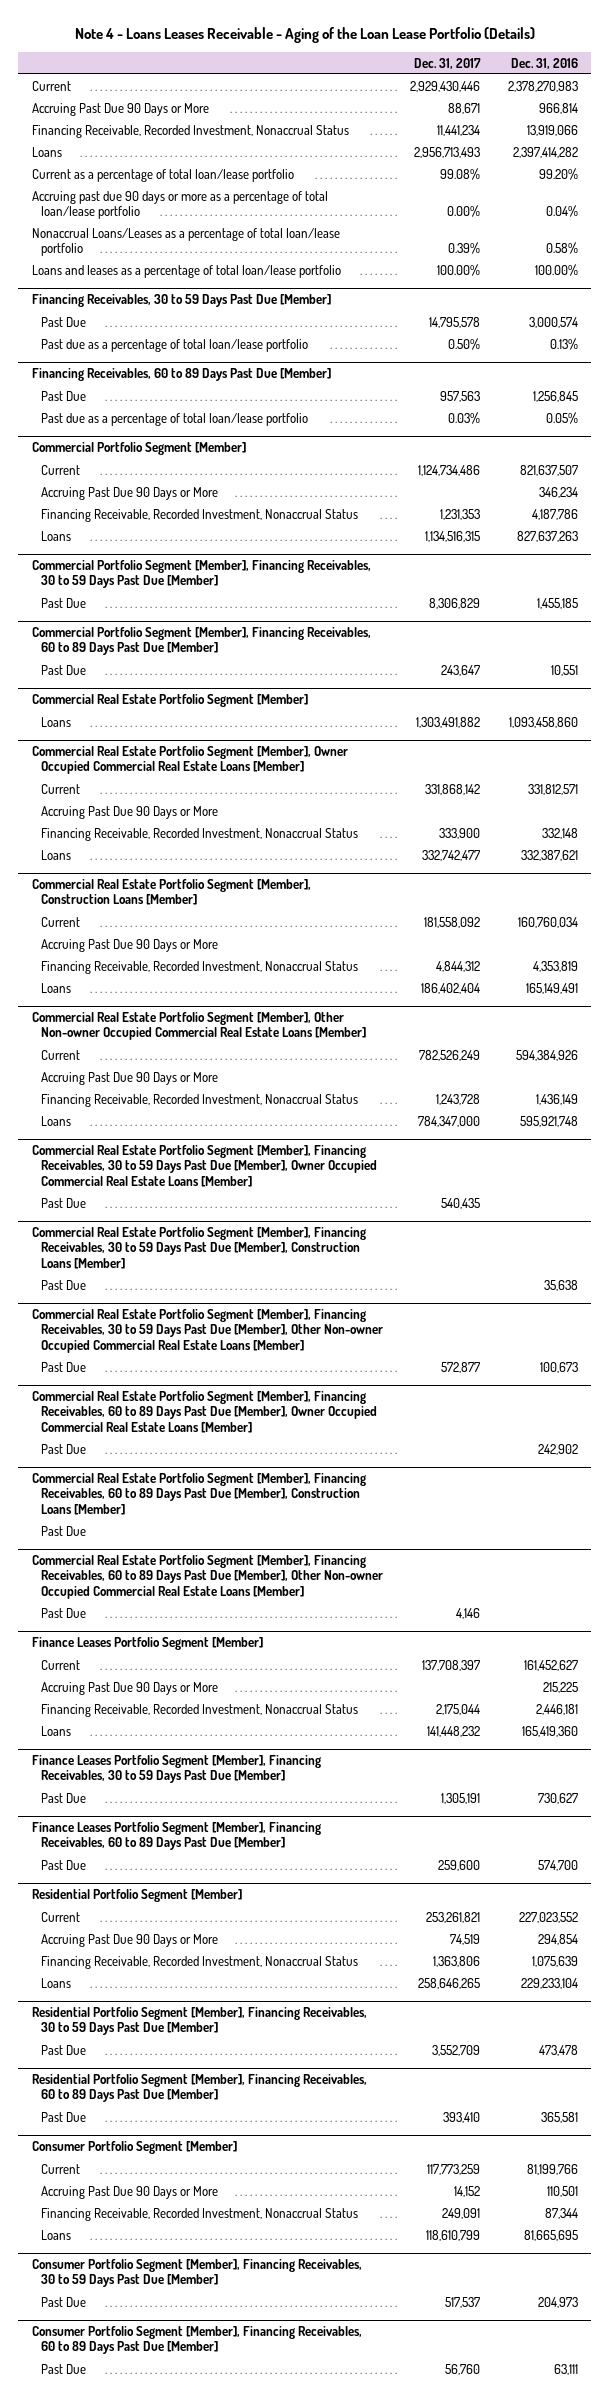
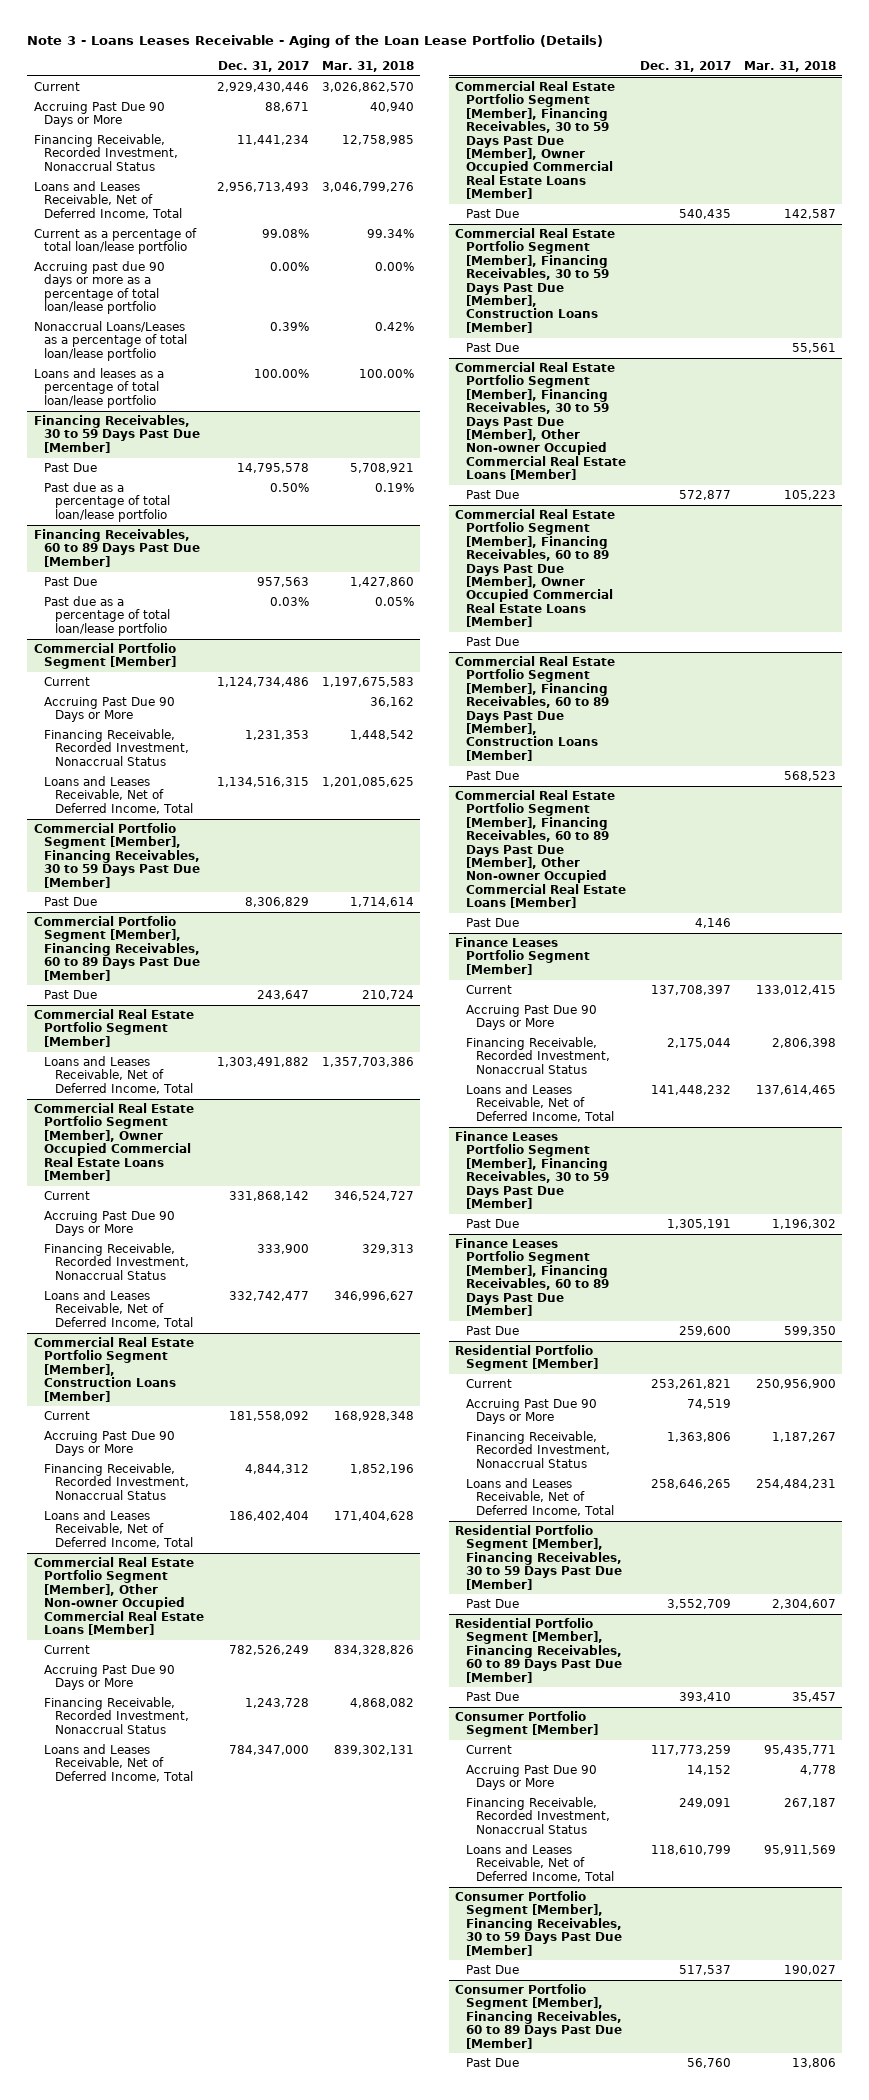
[74,26,535,43] Note 4 - Loans Leases Receivable - Aging of the Loan Lease Portfolio (Details) -> [27,34,604,48] Note 3 - Loans Leases Receivable - Aging of the Loan Lease Portfolio (Details)
[510,57,578,69] Dec. 31, 2016 -> none
none -> [321,61,414,73] Mar. 31, 2018
[31,146,62,157] Loans -> [33,181,183,219] Loans and Leases Receivable, Net of Deferred Income, Total
[41,530,72,541] Loans -> [44,776,193,814] Loans and Leases Receivable, Net of Deferred Income, Total
[41,716,72,727] Loans -> [44,1056,193,1094] Loans and Leases Receivable, Net of Deferred Income, Total
[41,849,72,860] Loans -> [44,1290,193,1328] Loans and Leases Receivable, Net of Deferred Income, Total
[41,982,72,993] Loans -> [44,1510,193,1548] Loans and Leases Receivable, Net of Deferred Income, Total
[41,1115,72,1126] Loans -> [44,1744,193,1782] Loans and Leases Receivable, Net of Deferred Income, Total
[41,1725,72,1736] Loans -> [465,1084,615,1122] Loans and Leases Receivable, Net of Deferred Income, Total
[41,1977,72,1988] Loans -> [465,1478,615,1516] Loans and Leases Receivable, Net of Deferred Income, Total
[41,2229,72,2240] Loans -> [465,1844,615,1882] Loans and Leases Receivable, Net of Deferred Income, Total

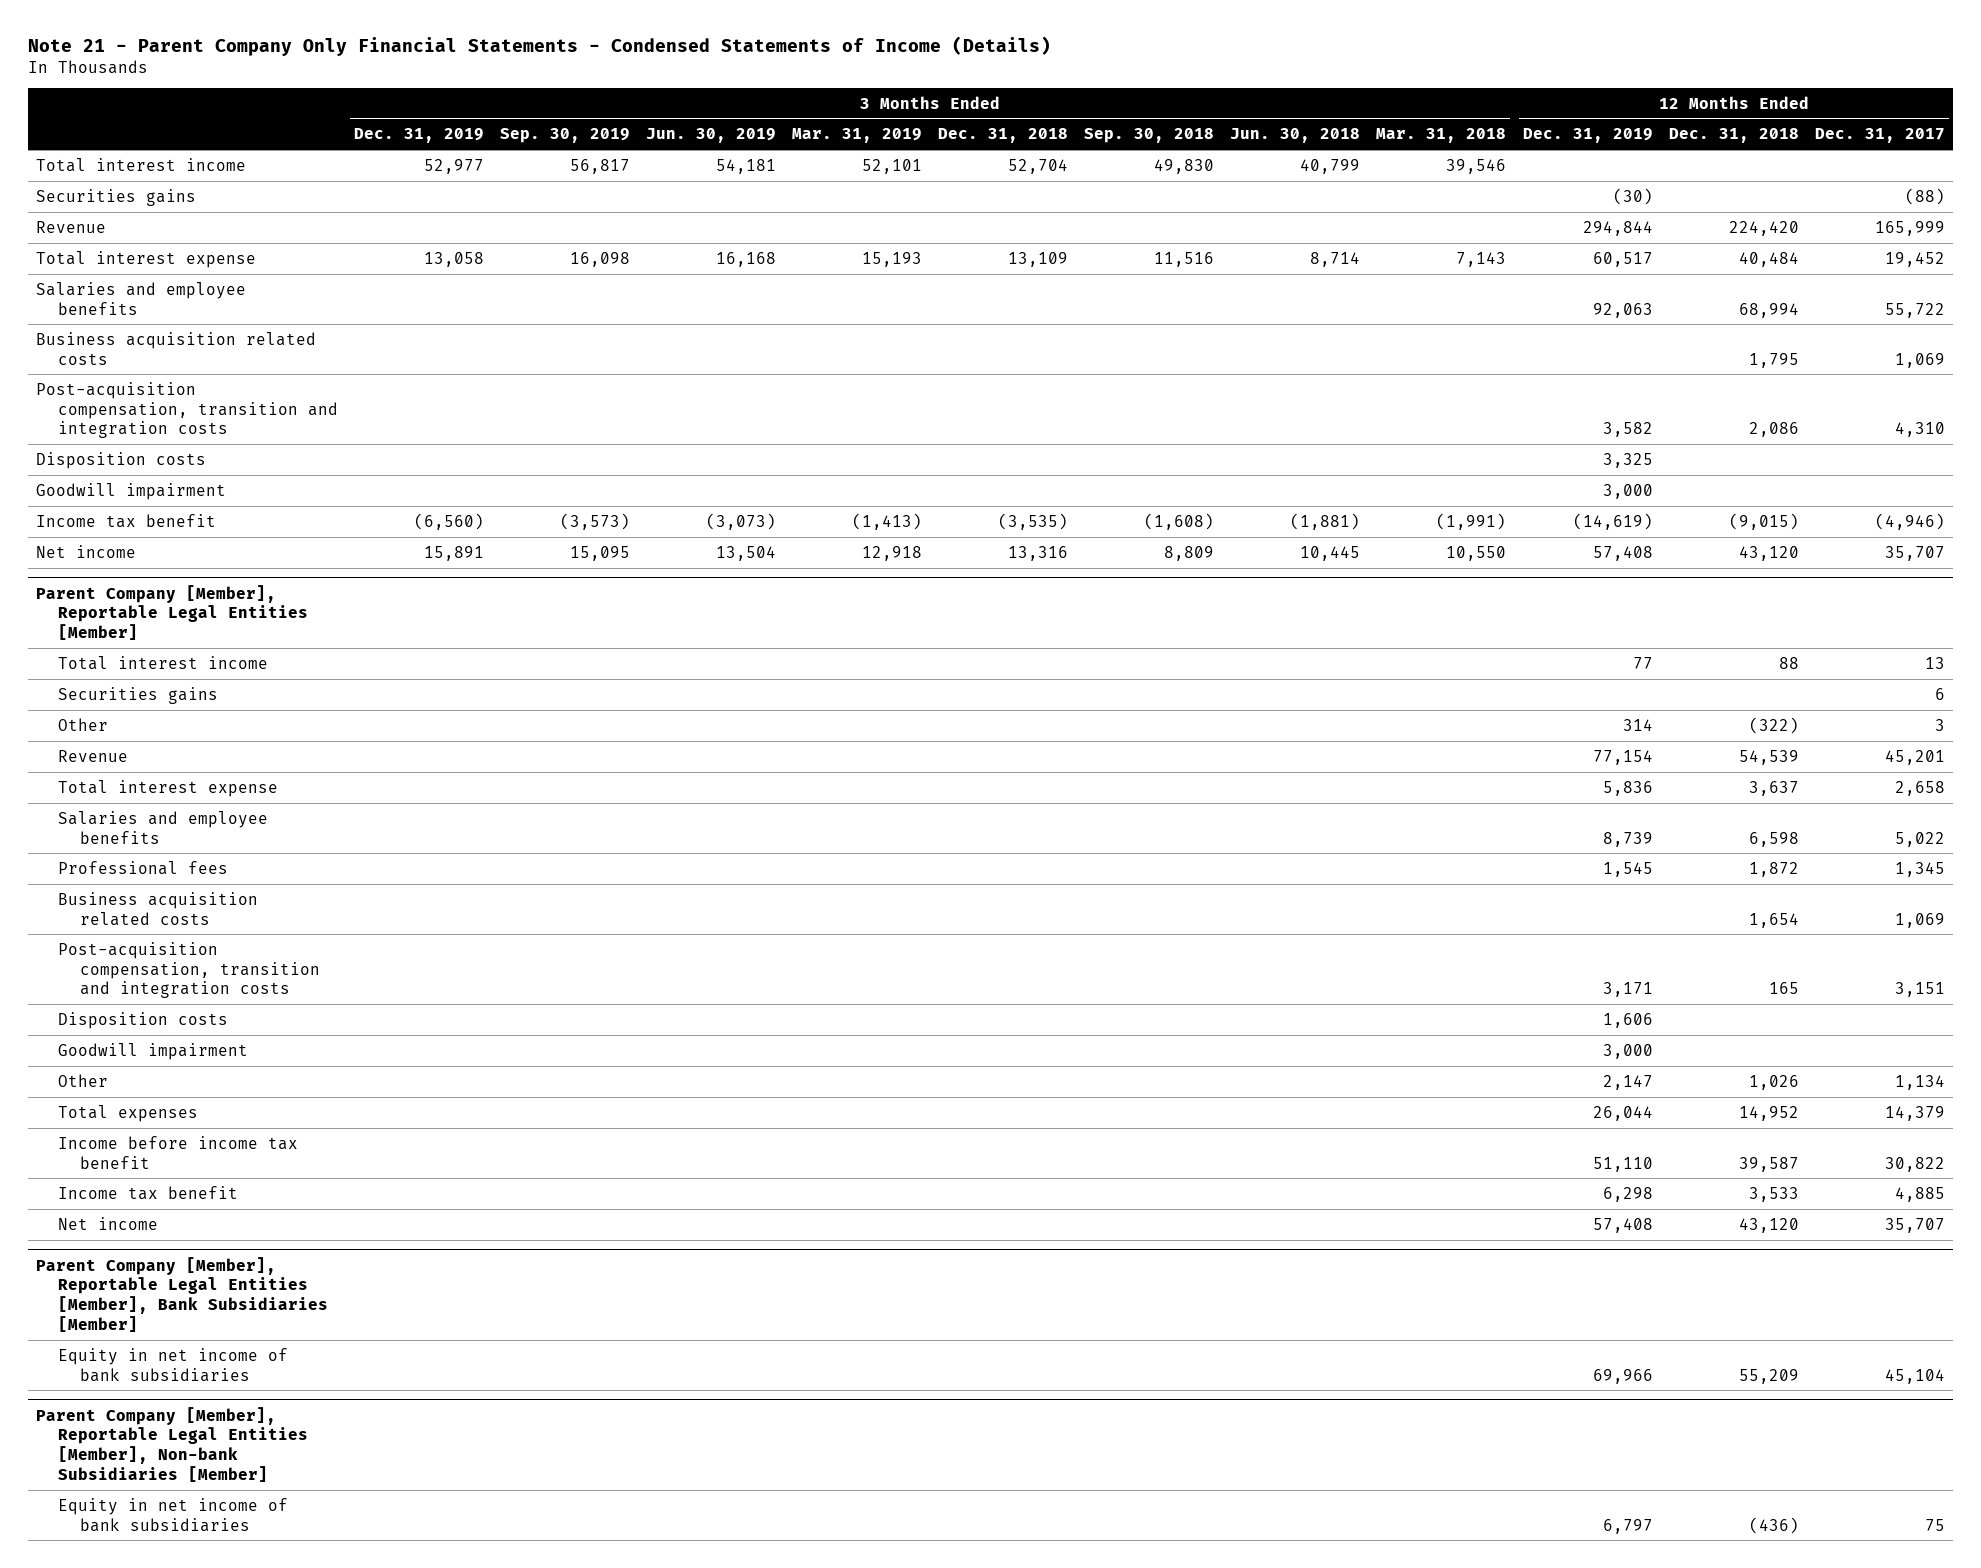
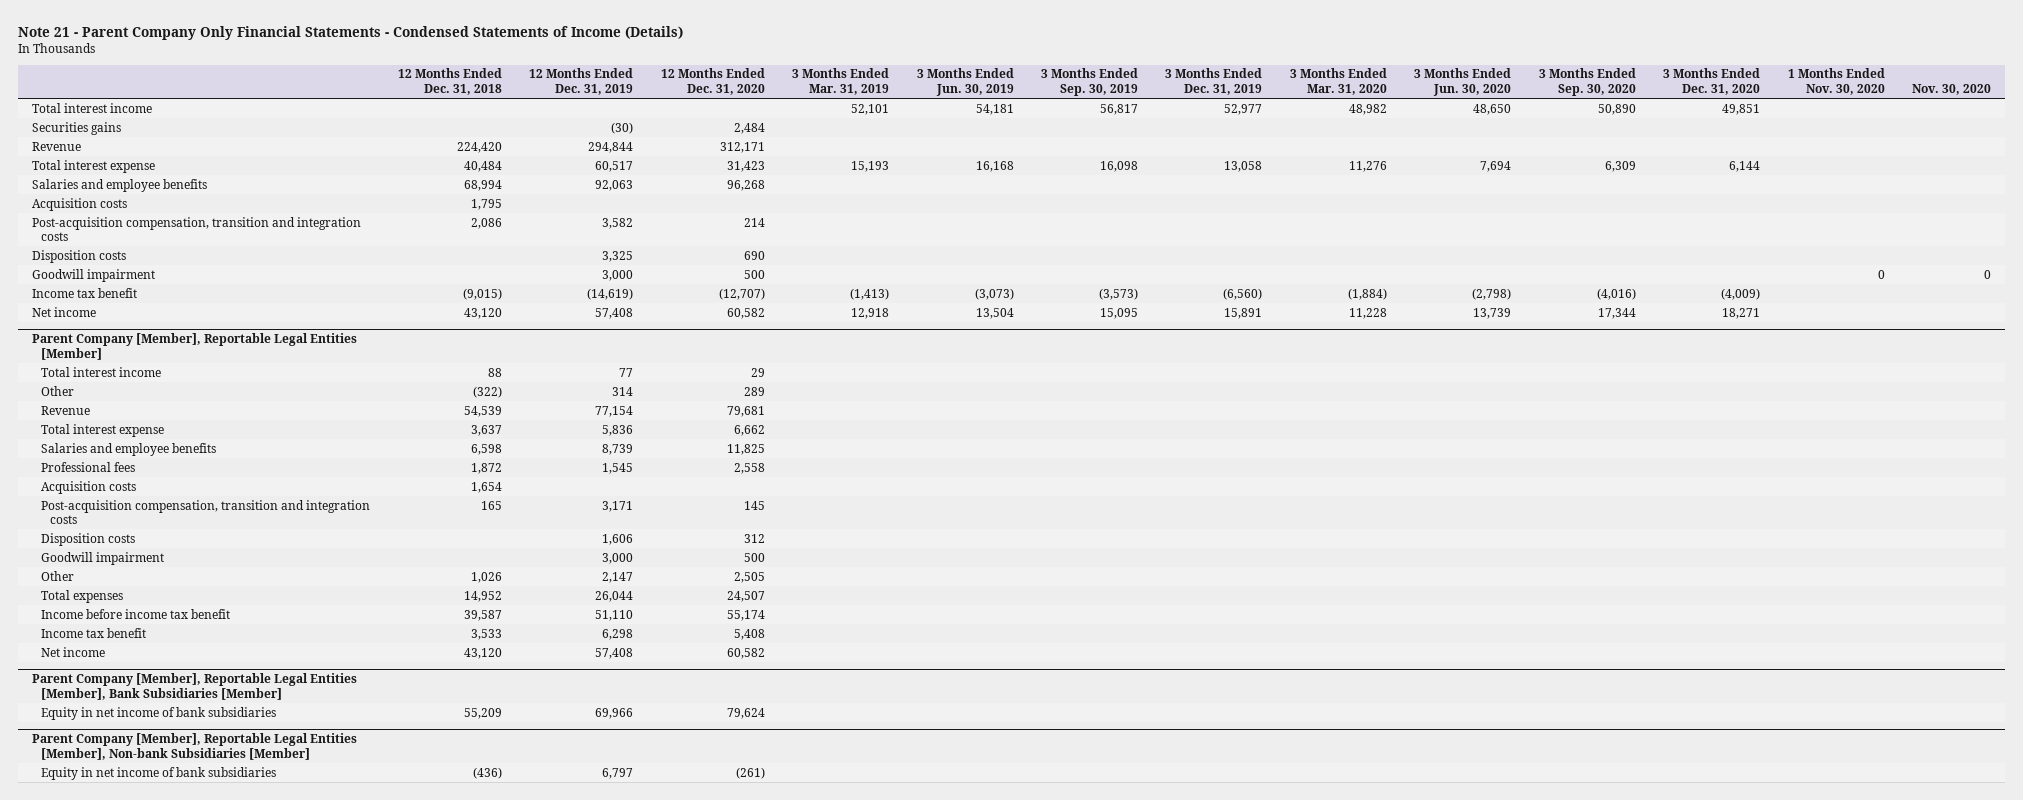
[938,128,1069,144] Dec. 31, 2018 -> none
[1084,128,1215,144] Sep. 30, 2018 -> none
[1230,128,1361,144] Jun. 30, 2018 -> none
[1376,128,1507,144] Mar. 31, 2018 -> none
[1814,128,1945,144] Dec. 31, 2017 -> none
none -> [660,68,765,96] 12 Months Ended Dec. 31, 2020
none -> [1289,68,1387,96] 3 Months Ended Mar. 31, 2020
none -> [1414,68,1512,97] 3 Months Ended Jun. 30, 2020
none -> [1538,68,1636,97] 3 Months Ended Sep. 30, 2020
none -> [1663,68,1761,96] 3 Months Ended Dec. 31, 2020
none -> [1787,68,1885,96] 1 Months Ended Nov. 30, 2020
none -> [1912,84,1992,96] Nov. 30, 2020
[36,331,317,365] Business acquisition related costs -> [32,197,128,211] Acquisition costs
[57,686,218,704] Securities gains -> none
[57,891,258,926] Business acquisition related costs -> [41,480,137,494] Acquisition costs

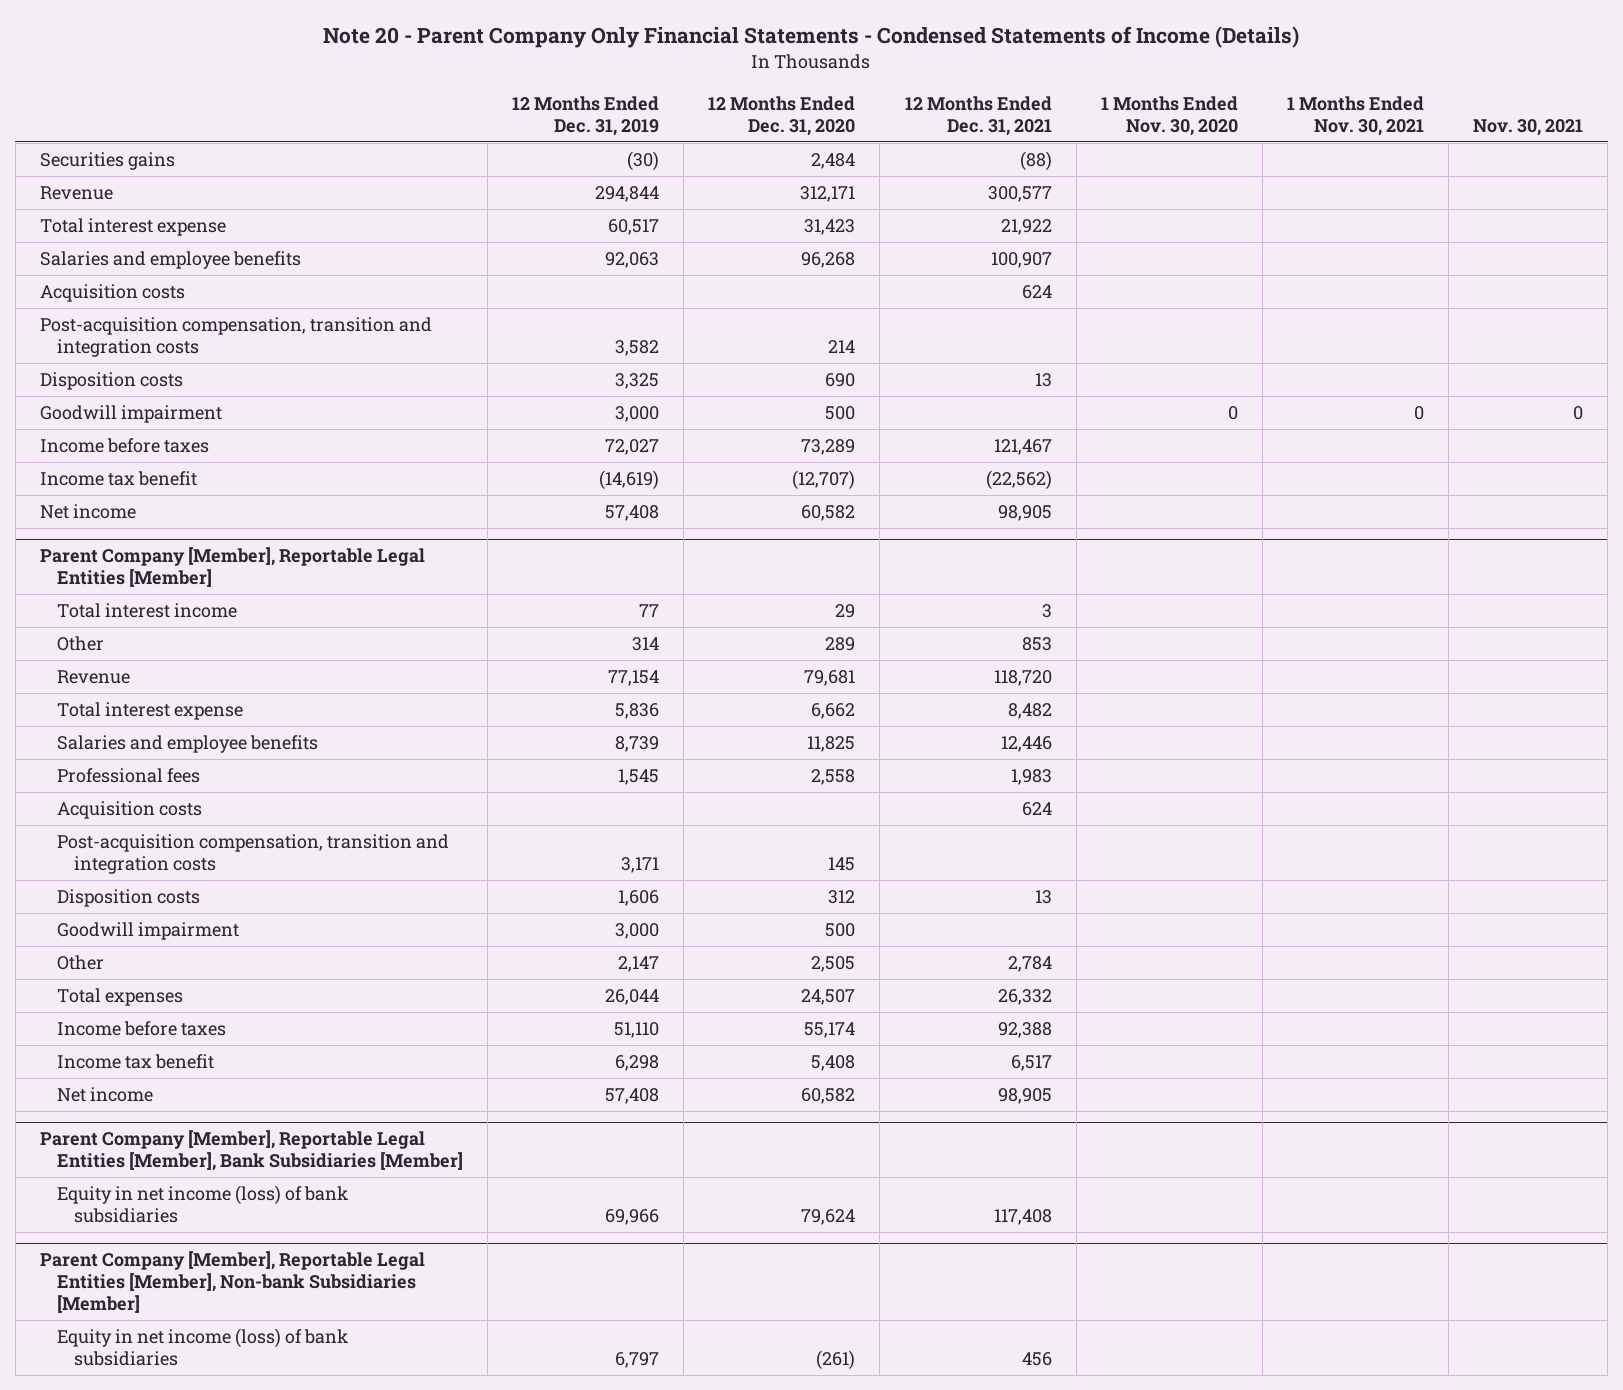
[18,25,684,40] Note 21 - Parent Company Only Financial Statements - Condensed Statements of Income (Details) -> [323,26,1300,49] Note 20 - Parent Company Only Financial Statements - Condensed Statements of Income (Details)
[397,68,502,96] 12 Months Ended Dec. 31, 2018 -> none
[792,68,890,96] 3 Months Ended Mar. 31, 2019 -> none
[916,68,1014,97] 3 Months Ended Jun. 30, 2019 -> none
[1041,68,1139,97] 3 Months Ended Sep. 30, 2019 -> none
[1165,68,1263,96] 3 Months Ended Dec. 31, 2019 -> none
[1289,68,1387,96] 3 Months Ended Mar. 31, 2020 -> none
[1414,68,1512,97] 3 Months Ended Jun. 30, 2020 -> none
[1538,68,1636,97] 3 Months Ended Sep. 30, 2020 -> none
[1663,68,1761,96] 3 Months Ended Dec. 31, 2020 -> none
[1912,84,1992,96] Nov. 30, 2020 -> none
none -> [904,95,1052,136] 12 Months Ended Dec. 31, 2021
none -> [1286,95,1424,136] 1 Months Ended Nov. 30, 2021
none -> [1472,118,1583,136] Nov. 30, 2021
[32,102,153,113] Total interest income -> none
none -> [39,438,209,454] Income before taxes
[41,608,231,619] Income before income tax benefit -> [57,1021,227,1037] Income before taxes
[41,706,277,720] Equity in net income of bank subsidiaries -> [57,1185,349,1224] Equity in net income (loss) of bank subsidiaries
[41,766,277,780] Equity in net income of bank subsidiaries -> [57,1328,349,1367] Equity in net income (loss) of bank subsidiaries

